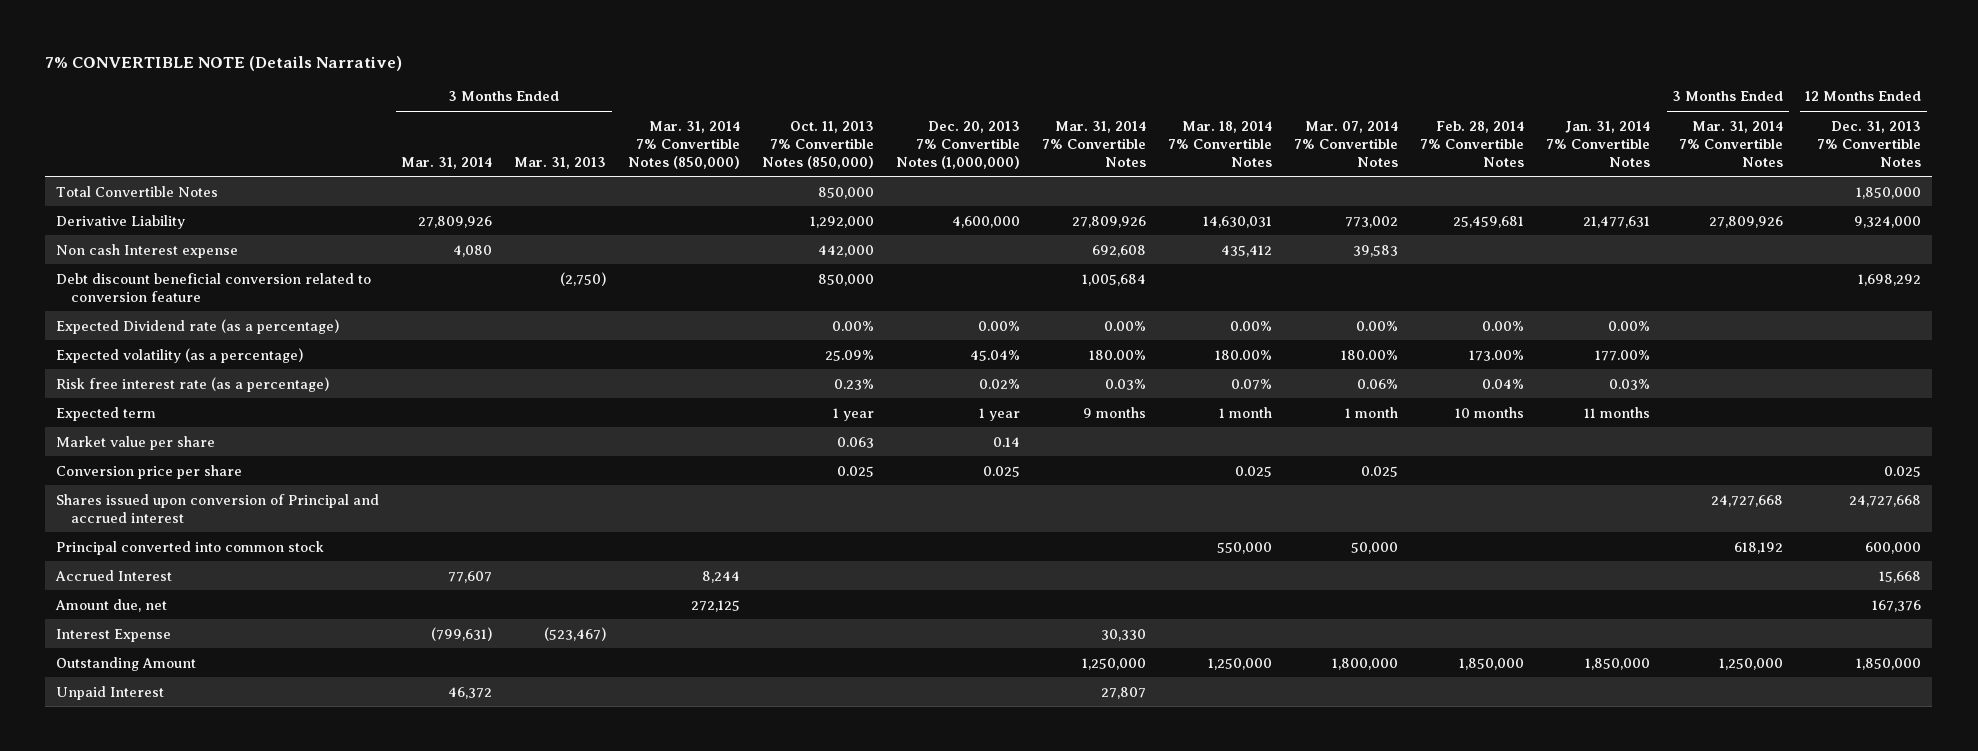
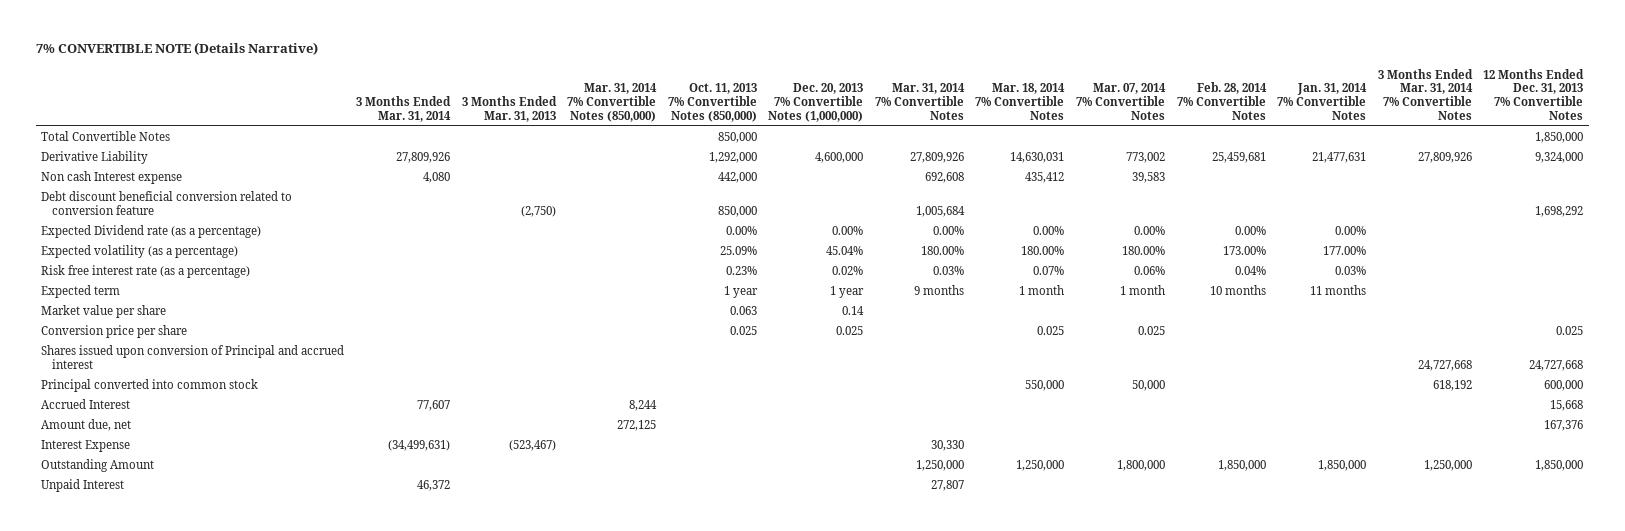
[431,626,493,641] (799,631) -> [387,440,450,452] (34,499,631)

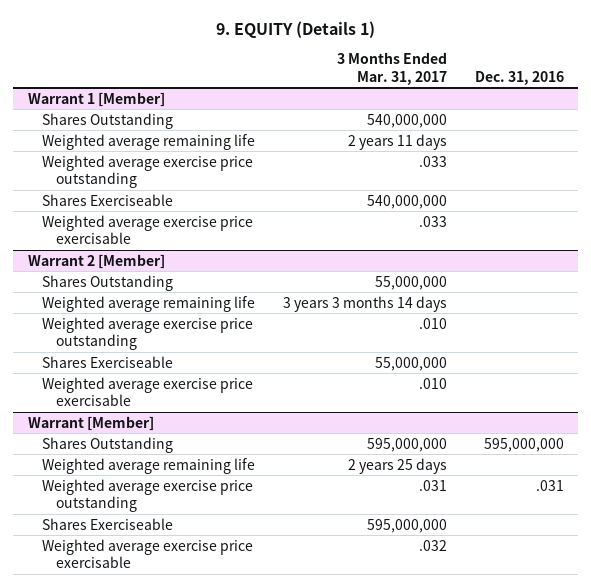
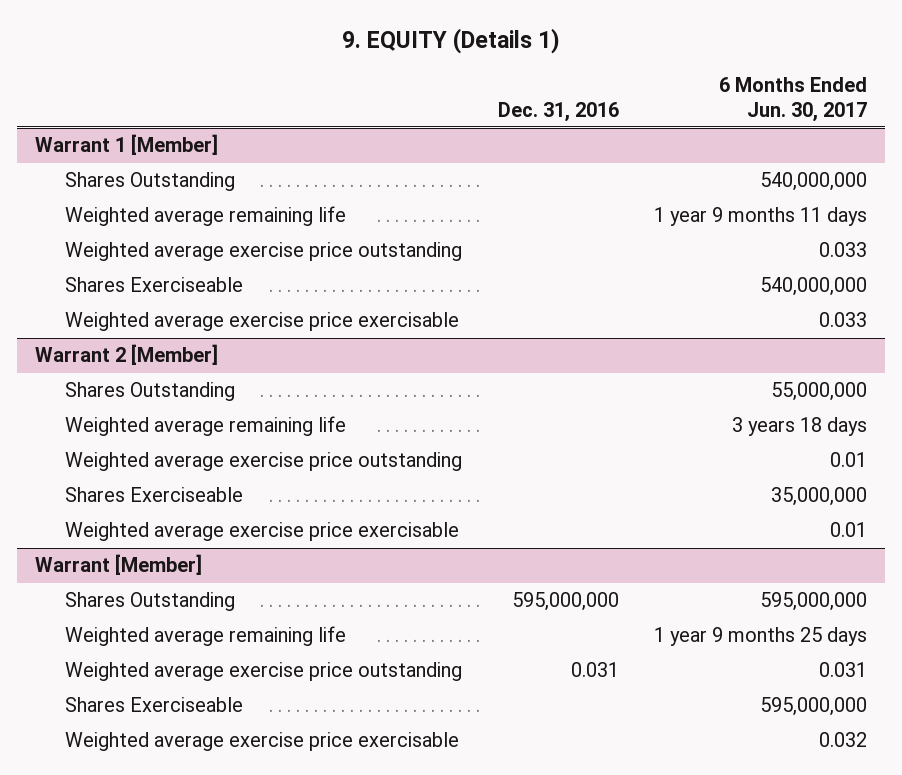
[336,52,447,85] 3 Months Ended Mar. 31, 2017 -> none
none -> [719,77,868,122] 6 Months Ended Jun. 30, 2017
[535,479,564,491] .031 -> [570,662,619,678] 0.031

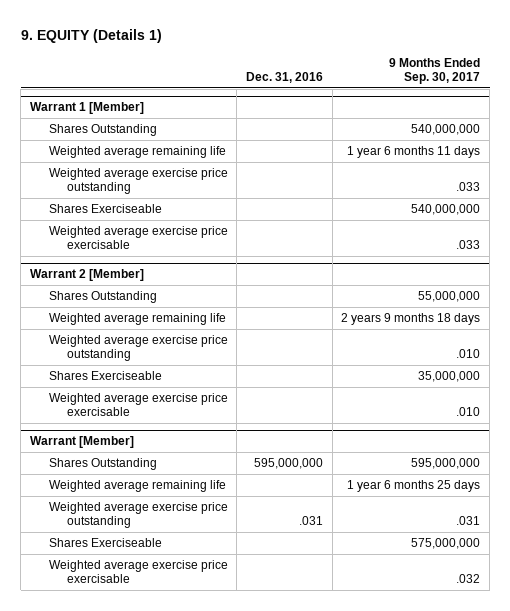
[719,77,868,122] 6 Months Ended Jun. 30, 2017 -> none
none -> [389,57,481,85] 9 Months Ended Sep. 30, 2017
[570,662,619,678] 0.031 -> [298,516,323,526] .031

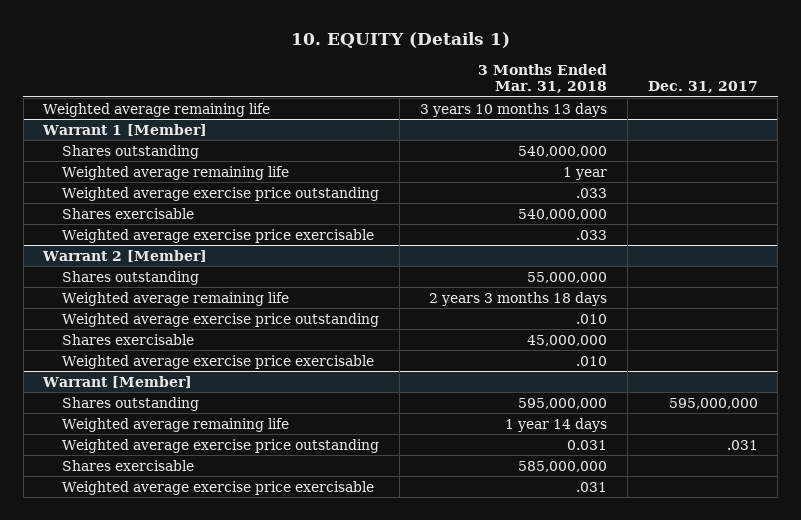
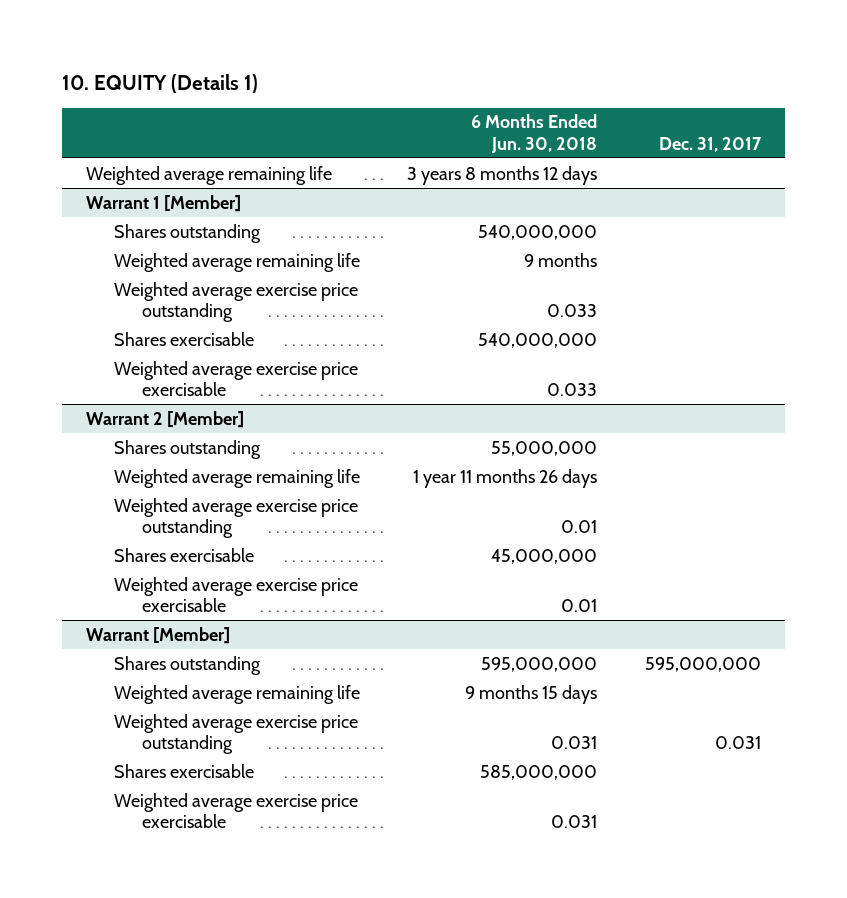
[477,63,607,94] 3 Months Ended Mar. 31, 2018 -> none
none -> [471,114,598,153] 6 Months Ended Jun. 30, 2018
[726,439,758,450] .031 -> [714,736,761,750] 0.031

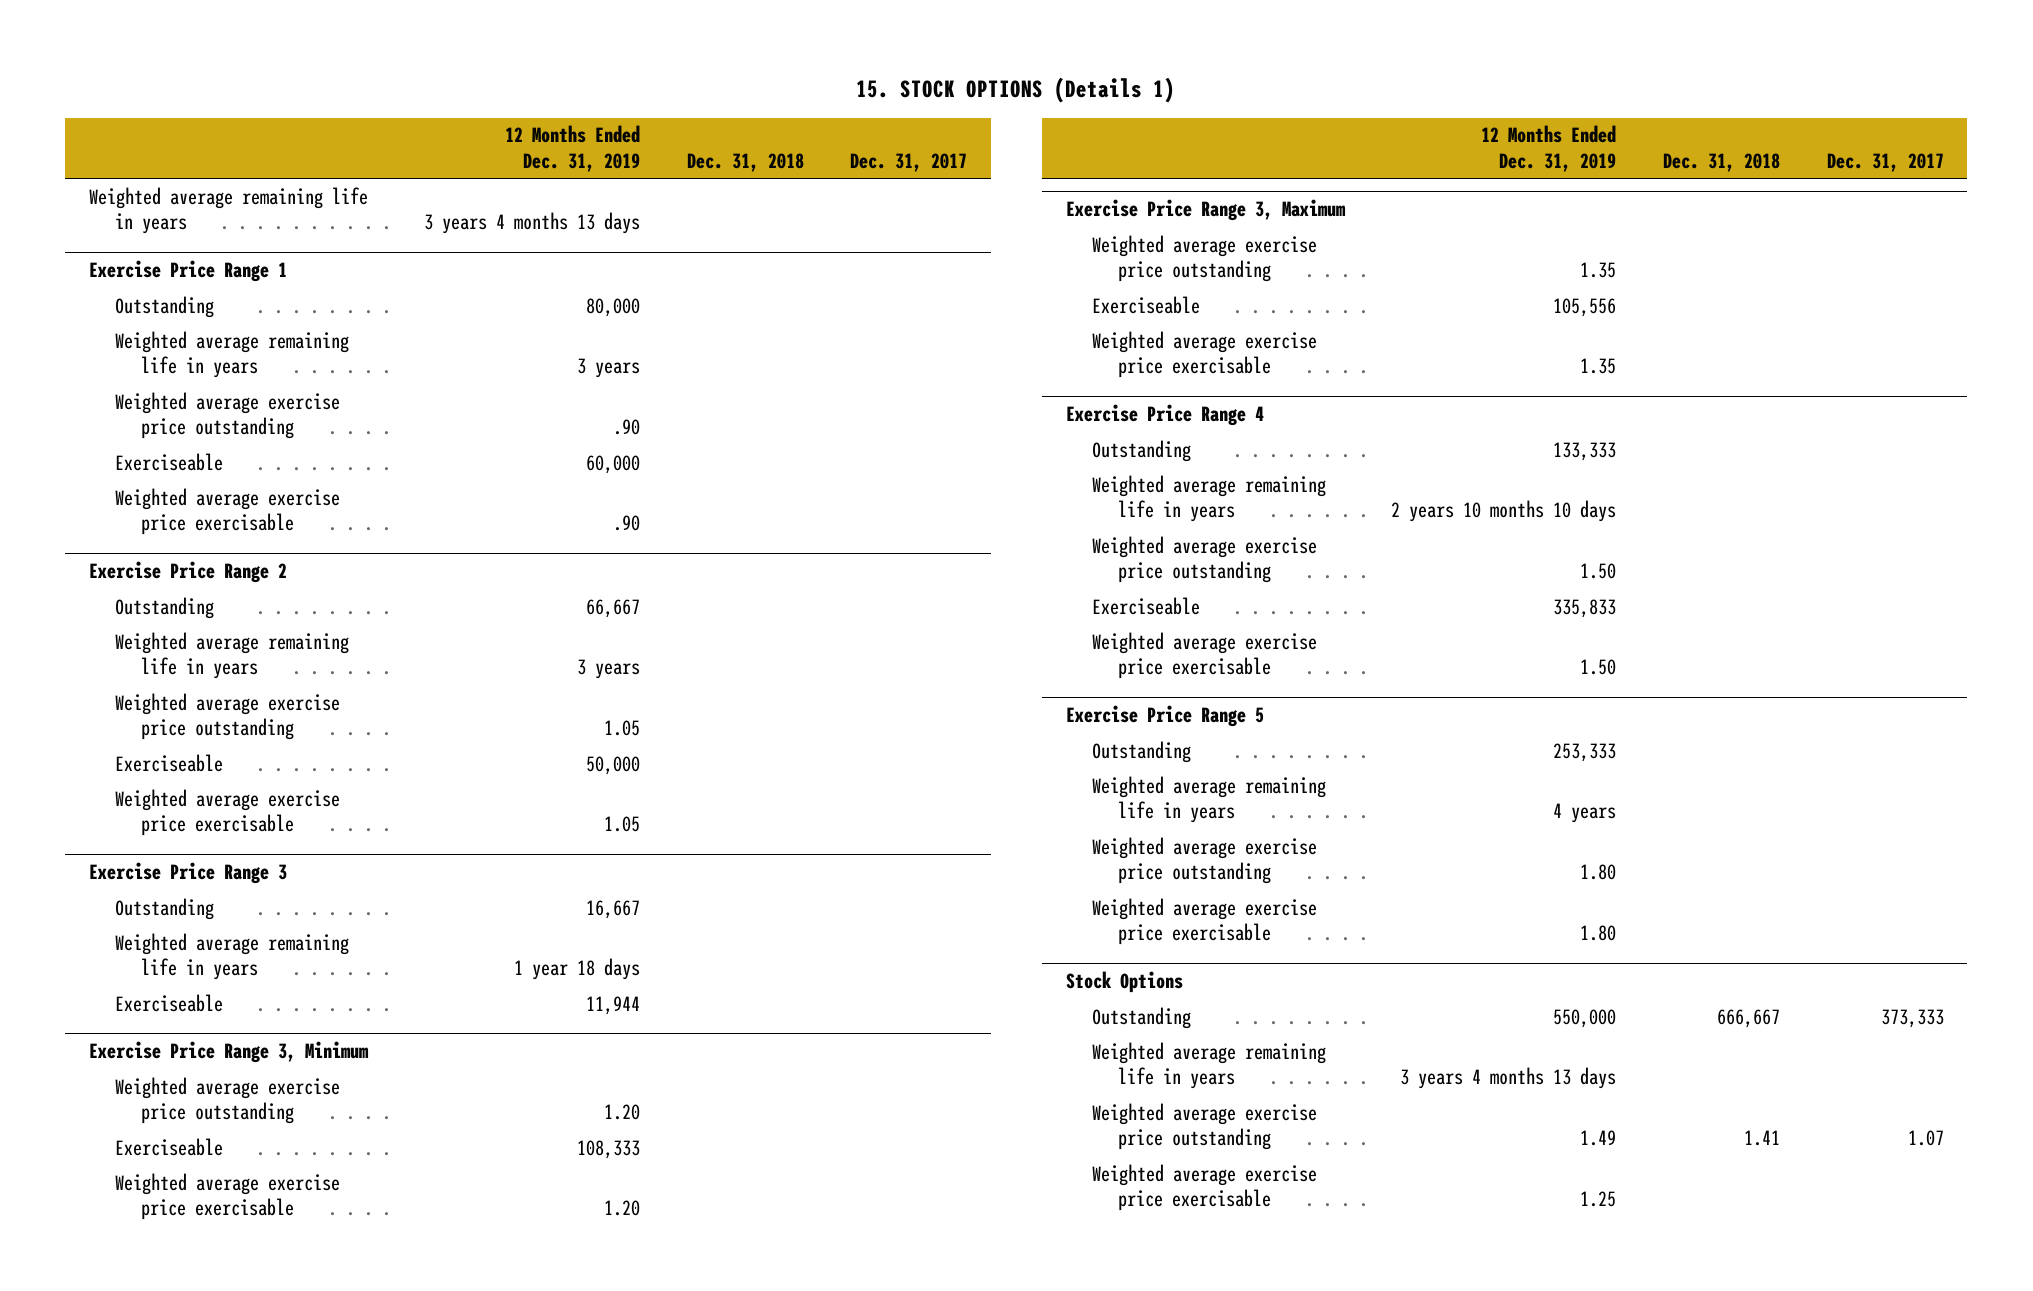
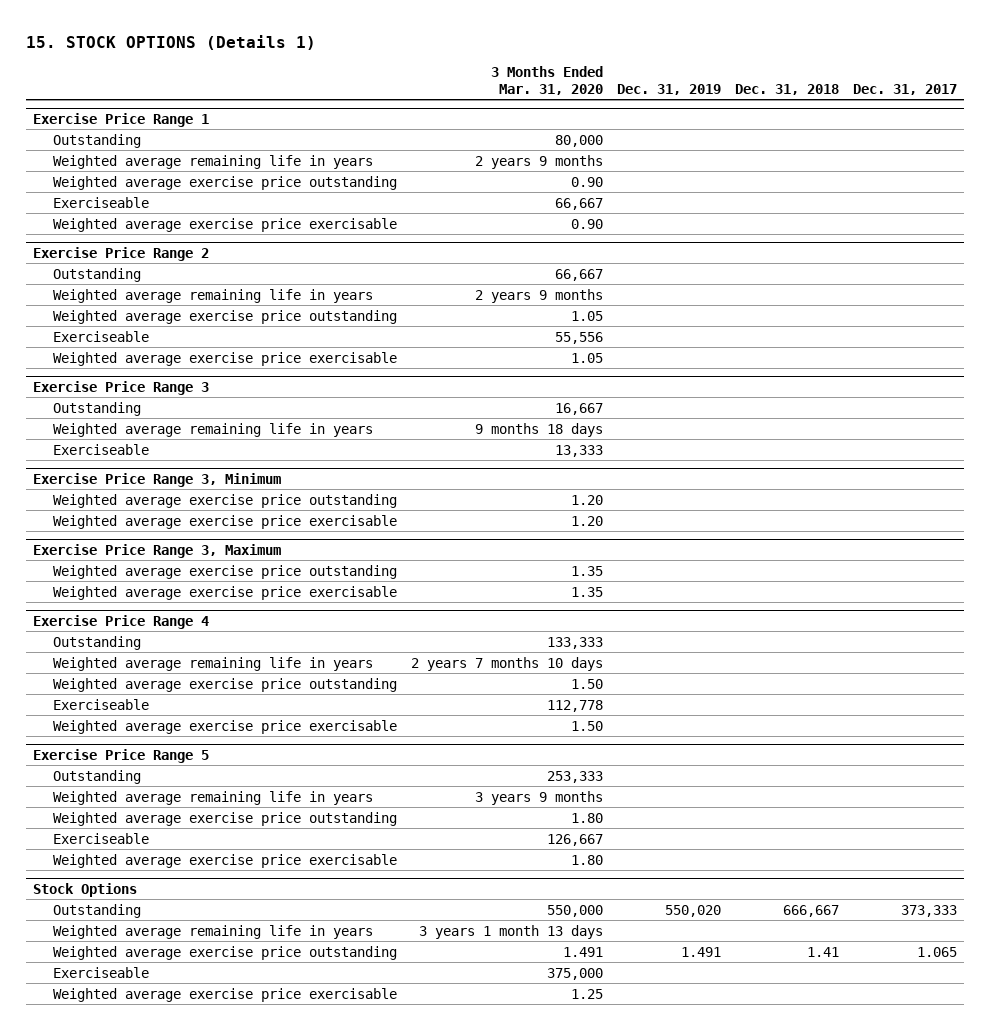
[504,125,640,173] 12 Months Ended Dec. 31, 2019 -> none
none -> [491,66,604,96] 3 Months Ended Mar. 31, 2020
none -> [617,84,722,96] Dec. 31, 2019
[88,186,368,235] Weighted average remaining life in years -> none
[115,1137,224,1156] Exerciseable -> none
[1091,295,1200,314] Exerciseable -> none
none -> [53,832,150,844] Exerciseable
[1908,1130,1945,1147] 1.07 -> [917,946,958,957] 1.065
none -> [53,966,150,978] Exerciseable

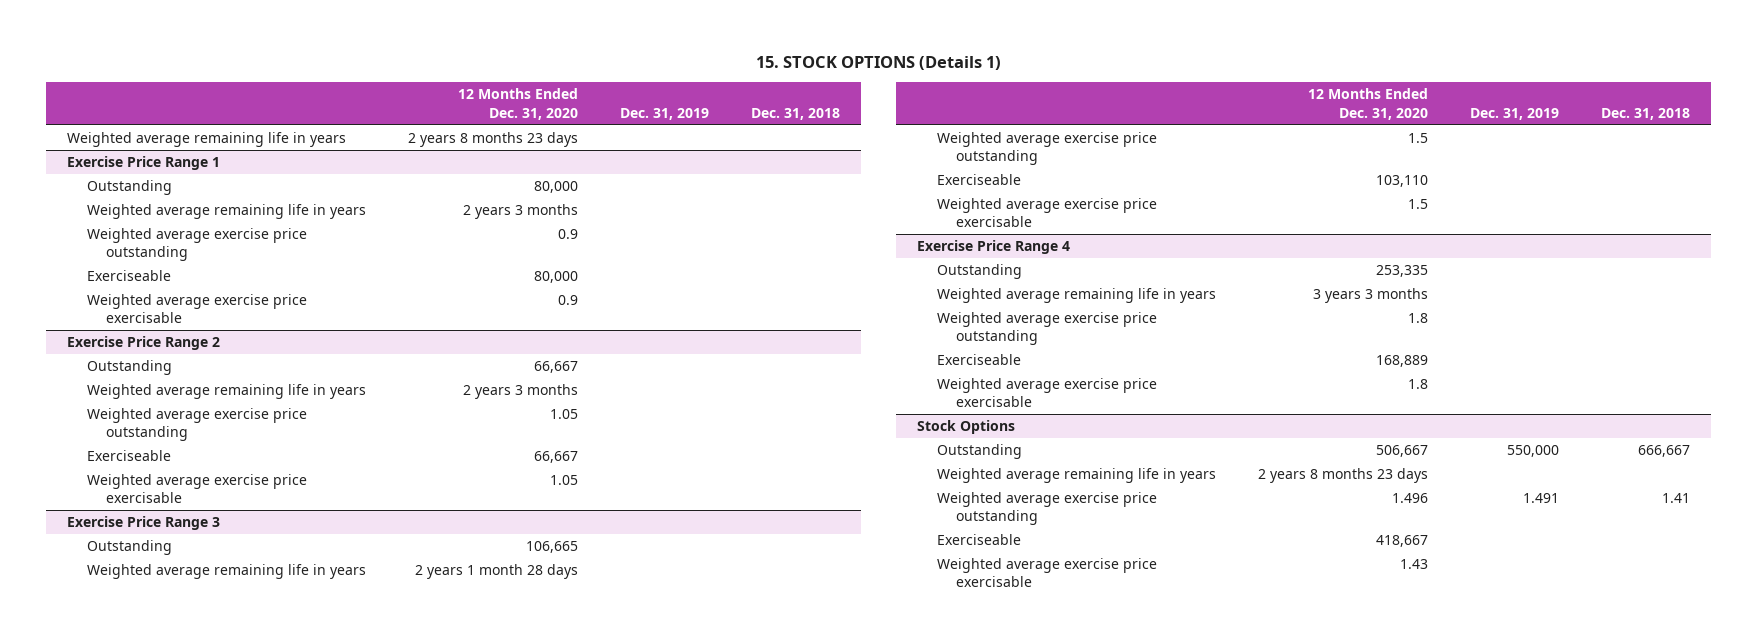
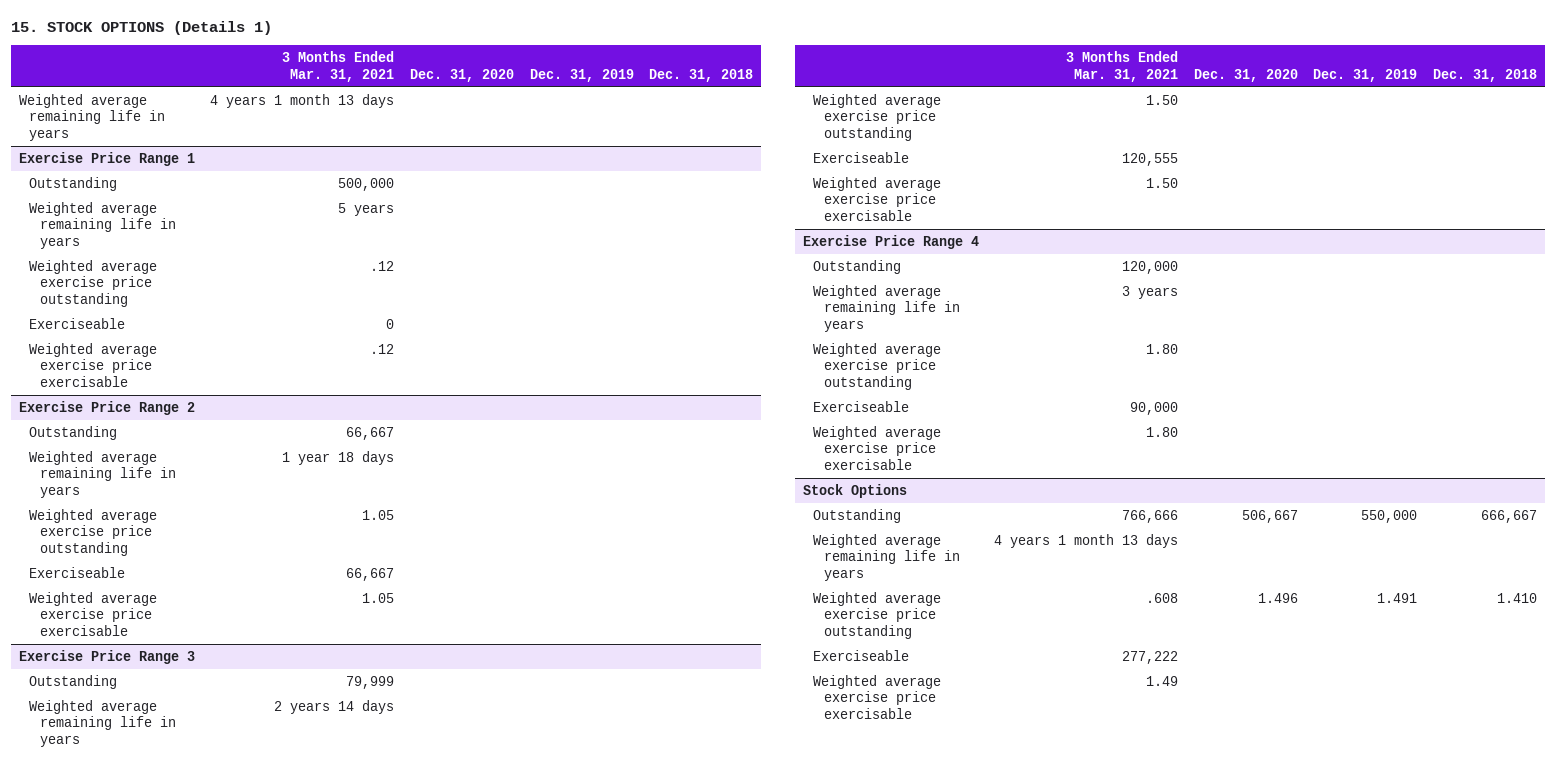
[457,88,578,120] 12 Months Ended Dec. 31, 2020 -> none
none -> [282,51,395,82] 3 Months Ended Mar. 31, 2021
none -> [410,68,515,82] Dec. 31, 2020
[1661,493,1690,504] 1.41 -> [1497,592,1538,603] 1.410

